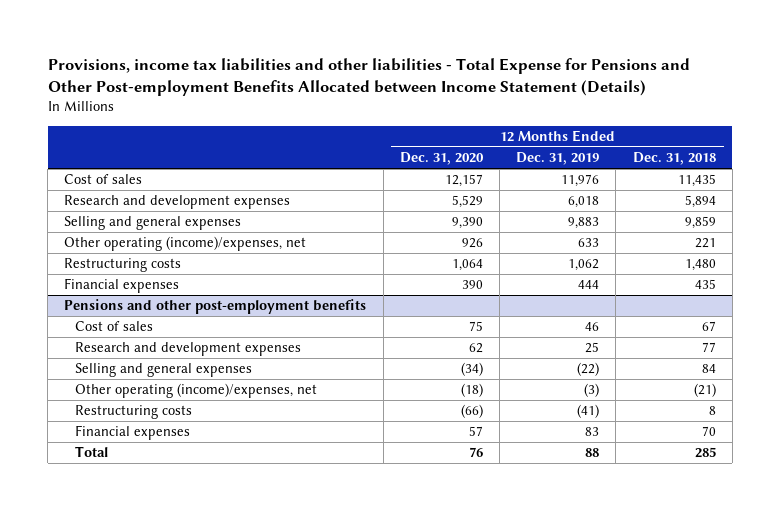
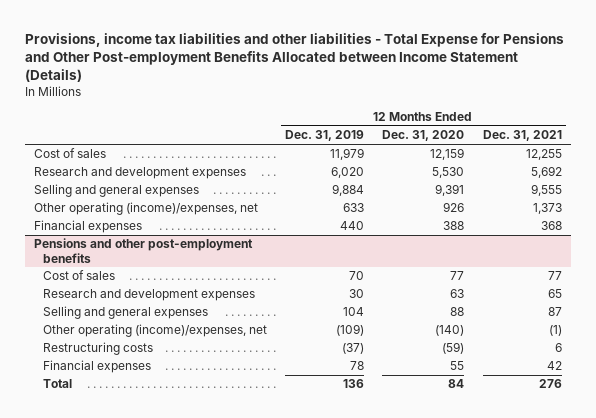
[632,152,716,166] Dec. 31, 2018 -> none
none -> [482,130,562,142] Dec. 31, 2021
[444,174,483,188] 12,157 -> [430,148,465,161] 12,159
[561,174,600,188] 11,976 -> [330,148,365,161] 11,979
[451,195,483,209] 5,529 -> [432,167,465,179] 5,530
[568,196,600,209] 6,018 -> [331,167,365,179] 6,020
[451,217,483,230] 9,390 -> [435,184,465,197] 9,391
[568,217,600,230] 9,883 -> [332,184,365,197] 9,884
[64,258,182,273] Restructuring costs -> none
[461,280,483,290] 390 -> [443,221,465,231] 388
[578,280,600,290] 444 -> [340,221,365,231] 440
[468,321,483,332] 75 -> [450,271,465,281] 77
[585,322,600,332] 46 -> [349,271,365,281] 70
[468,343,483,354] 62 -> [450,289,465,299] 63
[585,342,600,354] 25 -> [349,289,365,299] 30
[460,362,483,377] (34) -> [450,307,465,317] 88
[577,362,600,377] (22) -> [343,307,365,317] 104
[460,383,483,398] (18) -> [435,325,465,337] (140)
[584,383,600,398] (3) -> [336,324,365,337] (109)
[460,404,483,419] (66) -> [442,342,465,355] (59)
[577,404,600,419] (41) -> [342,343,365,355] (37)
[468,426,483,437] 57 -> [450,361,465,371] 55
[585,427,600,437] 83 -> [350,361,365,371] 78
[468,447,483,458] 76 -> [448,379,465,389] 84
[585,448,600,458] 88 -> [343,379,365,389] 136

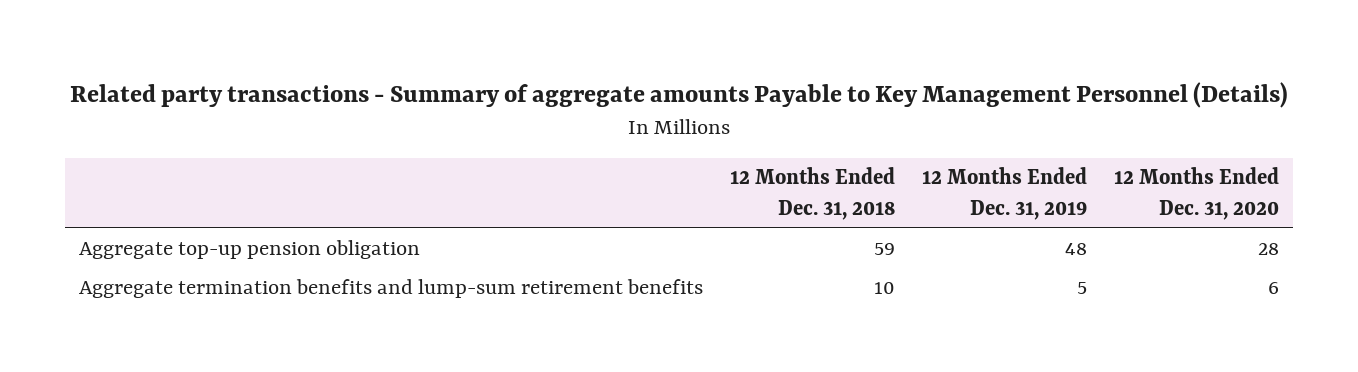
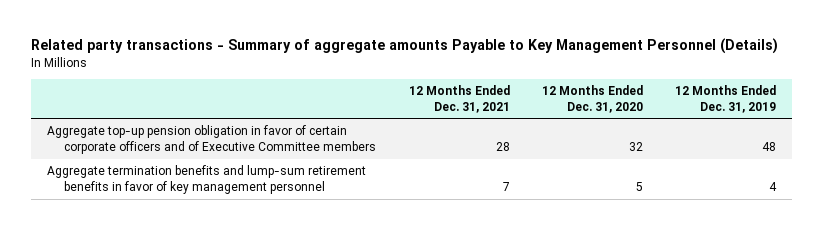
[730,167,896,220] 12 Months Ended Dec. 31, 2018 -> none
none -> [408,85,510,113] 12 Months Ended Dec. 31, 2021
[78,240,420,260] Aggregate top-up pension obligation -> [47,125,377,154] Aggregate top-up pension obligation in favor of certain corporate officers and of Executive Committee members
[1258,243,1280,256] 28 -> [628,141,643,151] 32
[78,279,703,299] Aggregate termination benefits and lump-sum retirement benefits -> [47,165,367,194] Aggregate termination benefits and lump-sum retirement benefits in favor of key management personnel
[1077,282,1088,295] 5 -> [769,181,778,191] 4
[1268,282,1280,295] 6 -> [635,181,643,191] 5

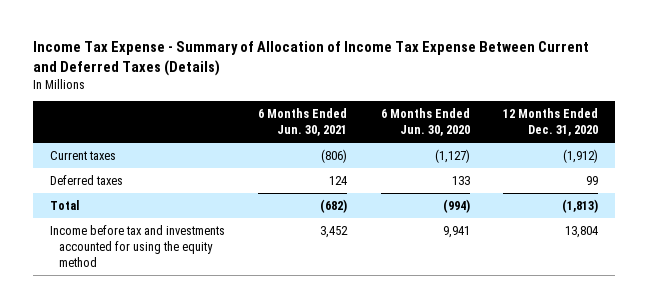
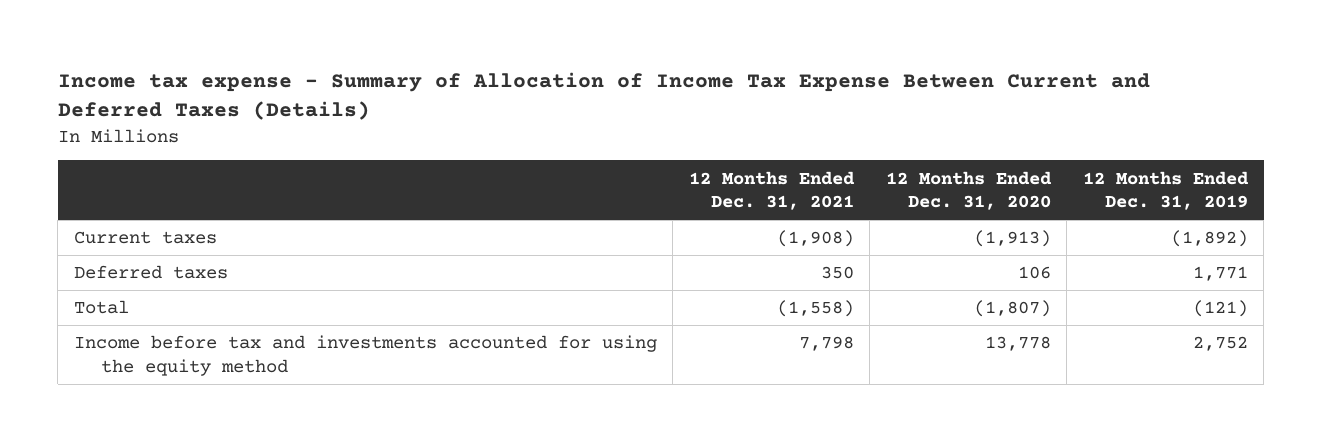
[32,41,589,76] Income Tax Expense - Summary of Allocation of Income Tax Expense Between Current and Deferred Taxes (Details) -> [57,71,1150,121] Income tax expense - Summary of Allocation of Income Tax Expense Between Current and Deferred Taxes (Details)
[258,108,348,137] 6 Months Ended Jun. 30, 2021 -> none
[380,108,470,137] 6 Months Ended Jun. 30, 2020 -> none
none -> [688,170,855,211] 12 Months Ended Dec. 31, 2021
none -> [1082,170,1249,211] 12 Months Ended Dec. 31, 2019
[563,149,599,164] (1,912) -> [973,230,1051,248] (1,913)
[586,176,599,186] 99 -> [1017,266,1051,280] 106
[562,199,599,214] (1,813) -> [973,300,1051,318] (1,807)
[565,226,599,239] 13,804 -> [984,336,1051,352] 13,778

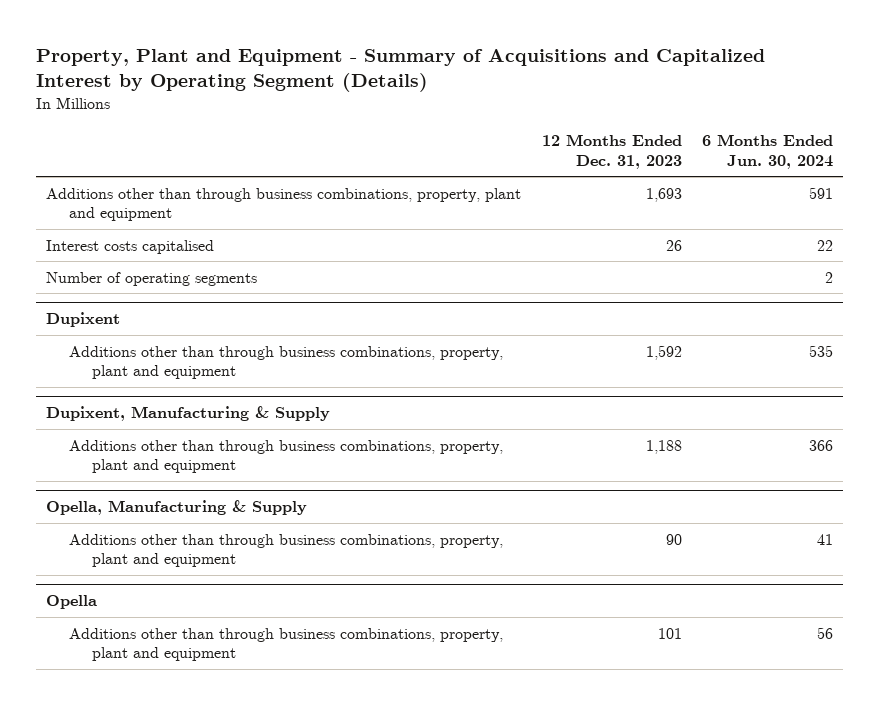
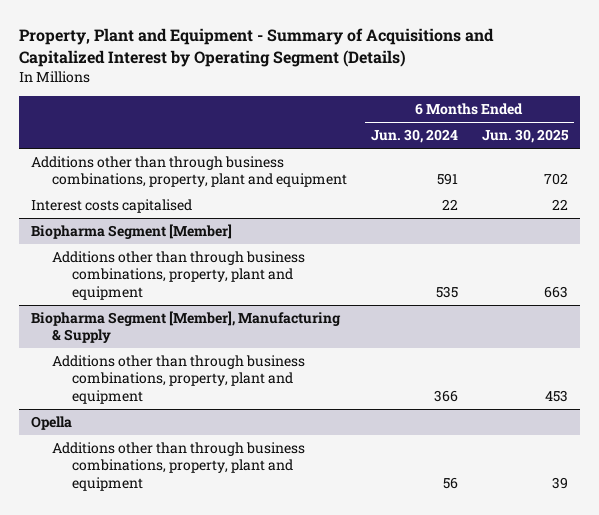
[541,134,682,170] 12 Months Ended Dec. 31, 2023 -> none
none -> [481,129,569,144] Jun. 30, 2025
[46,271,258,286] Number of operating segments -> none
[46,312,121,328] Dupixent -> [31,224,233,240] Biopharma Segment [Member]
[46,406,331,422] Dupixent, Manufacturing & Supply -> none
none -> [31,311,342,344] Biopharma Segment [Member], Manufacturing & Supply
[46,500,308,516] Opella, Manufacturing & Supply -> none
[69,533,504,568] Additions other than through business combinations, property, plant and equipment -> none

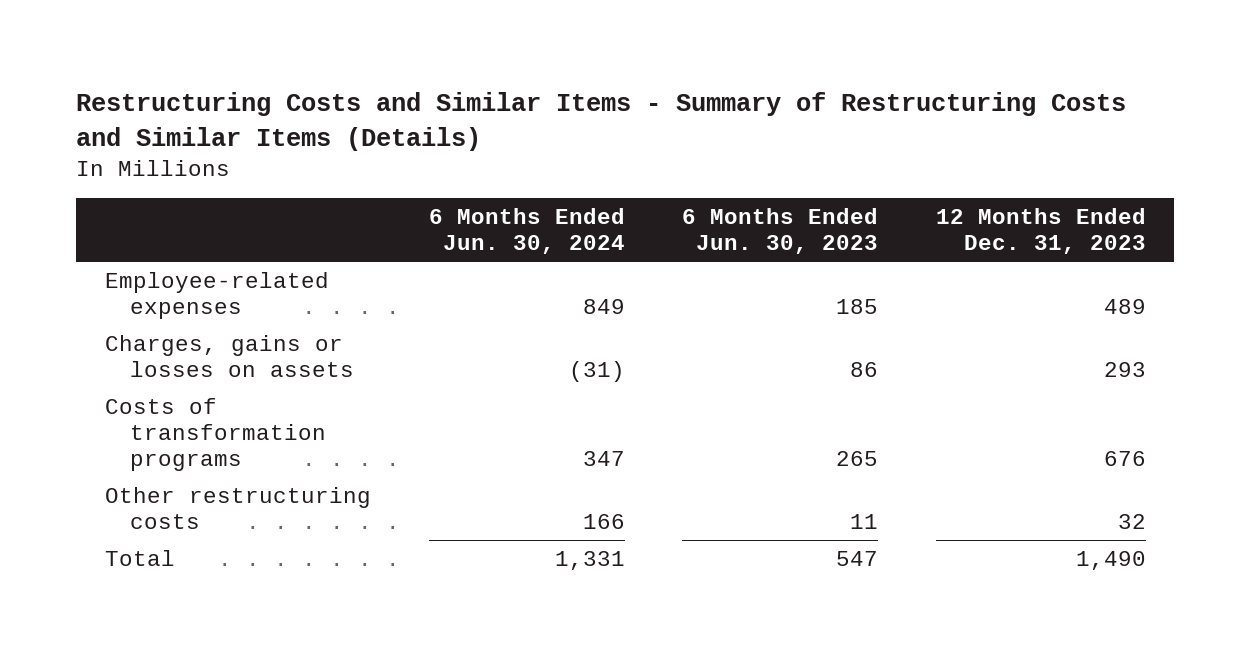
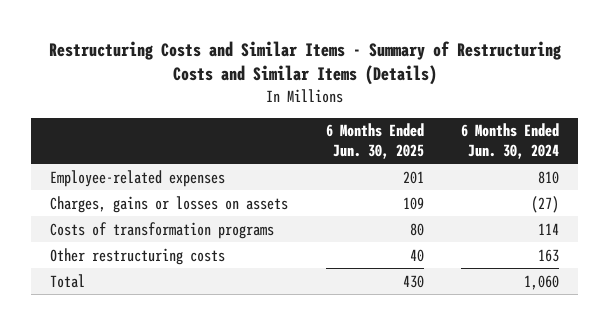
[682,208,879,254] 6 Months Ended Jun. 30, 2023 -> none
[935,208,1146,254] 12 Months Ended Dec. 31, 2023 -> none
none -> [325,123,424,159] 6 Months Ended Jun. 30, 2025
[582,298,625,314] 849 -> [538,170,560,184] 810
[568,360,625,382] (31) -> [531,195,560,213] (27)
[582,450,625,466] 347 -> [538,222,560,235] 114
[582,513,625,529] 166 -> [538,248,560,262] 163
[554,551,625,571] 1,331 -> [524,274,560,290] 1,060

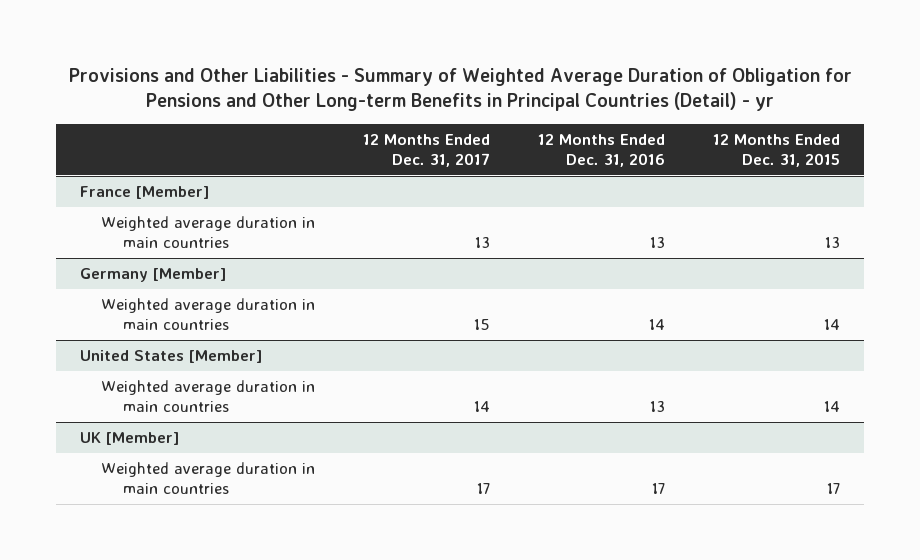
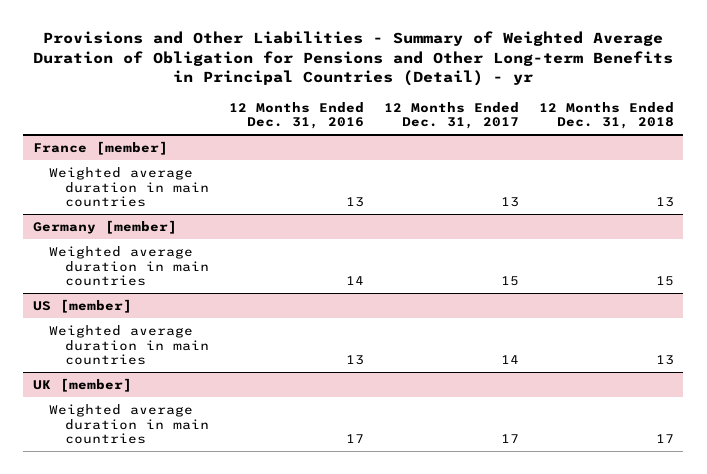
[712,133,840,168] 12 Months Ended Dec. 31, 2015 -> none
none -> [538,101,674,130] 12 Months Ended Dec. 31, 2018
[80,185,210,199] France [Member] -> [33,140,169,155] France [member]
[80,267,227,282] Germany [Member] -> [33,219,178,234] Germany [member]
[80,349,263,363] United States [Member] -> [33,298,133,313] US [member]
[80,431,180,445] UK [Member] -> [33,377,133,392] UK [member]

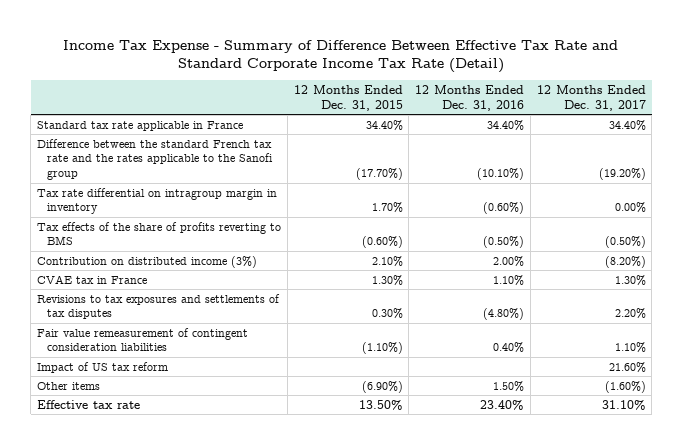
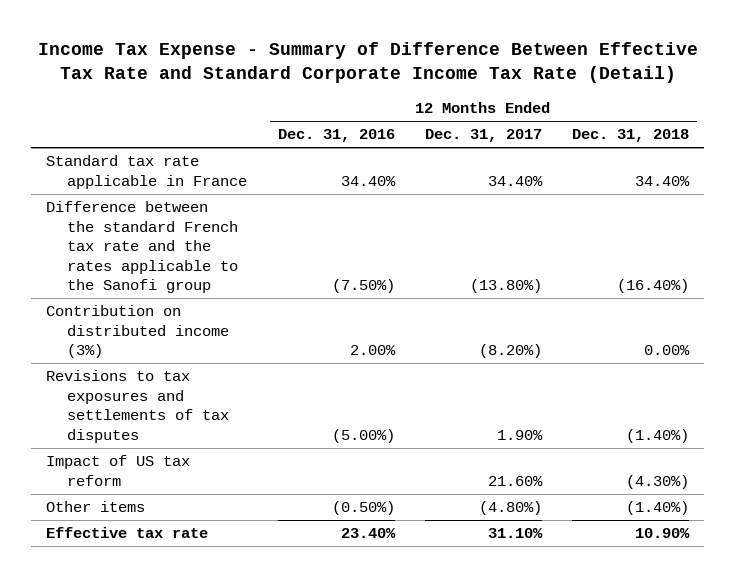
[293,84,403,111] 12 Months Ended Dec. 31, 2015 -> none
none -> [572,129,690,143] Dec. 31, 2018
[37,187,278,215] Tax rate differential on intragroup margin in inventory -> none
[37,221,282,246] Tax effects of the share of profits reverting to BMS -> none
[477,168,525,181] (10.10%) -> [331,279,395,294] (7.50%)
[598,168,646,181] (19.20%) -> [469,279,542,294] (13.80%)
[37,274,148,284] CVAE tax in France -> none
[37,327,249,352] Fair value remeasurement of contingent consideration liabilities -> none
[483,308,525,321] (4.80%) -> [331,428,395,443] (5.00%)
[614,308,646,320] 2.20% -> [496,429,543,440] 1.90%
[493,380,525,392] 1.50% -> [331,501,395,516] (0.50%)
[604,380,646,393] (1.60%) -> [478,501,542,516] (4.80%)

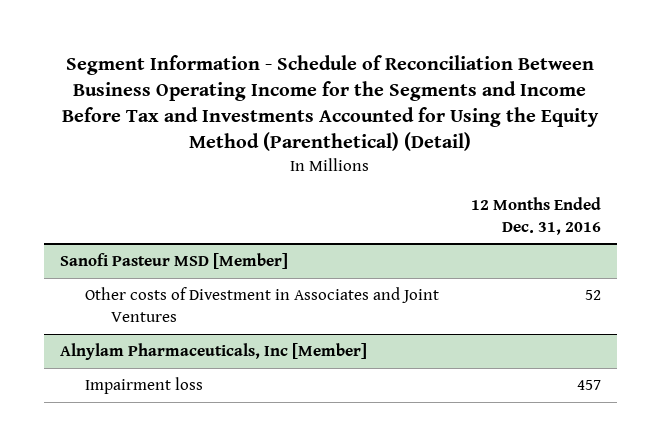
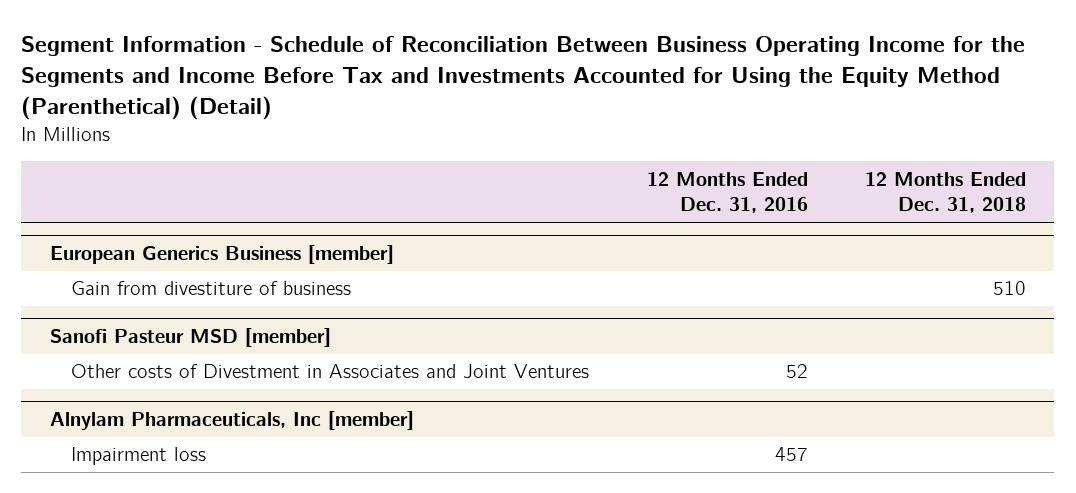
none -> [864,171,1026,214] 12 Months Ended Dec. 31, 2018
none -> [49,245,394,265] European Generics Business [member]
none -> [71,281,352,296] Gain from divestiture of business
[59,253,288,270] Sanofi Pasteur MSD [Member] -> [49,328,331,348] Sanofi Pasteur MSD [member]
[59,343,367,361] Alnylam Pharmaceuticals, Inc [Member] -> [49,411,414,431] Alnylam Pharmaceuticals, Inc [member]

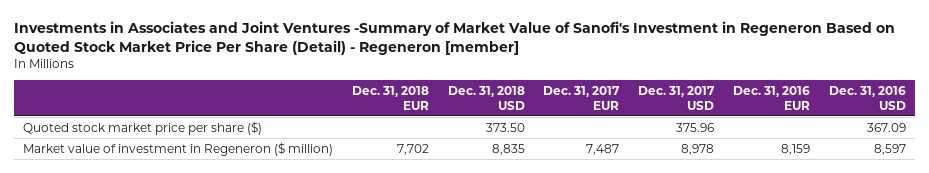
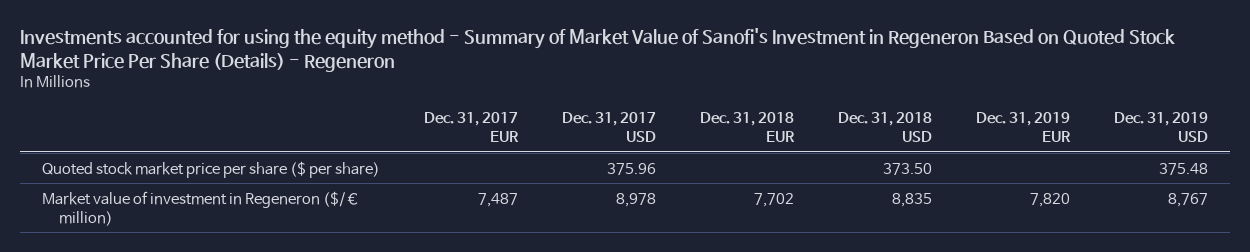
[13,20,895,55] Investments in Associates and Joint Ventures -Summary of Market Value of Sanofi's Investment in Regeneron Based on Quoted Stock Market Price Per Share (Detail) - Regeneron [member] -> [19,28,1175,72] Investments accounted for using the equity method - Summary of Market Value of Sanofi's Investment in Regeneron Based on Quoted Stock Market Price Per Share (Details) - Regeneron
[732,86,810,110] Dec. 31, 2016 EUR -> none
[828,86,906,110] Dec. 31, 2016 USD -> none
none -> [975,111,1071,142] Dec. 31, 2019 EUR
none -> [1113,111,1208,142] Dec. 31, 2019 USD
[23,120,263,135] Quoted stock market price per share ($) -> [41,160,380,178] Quoted stock market price per share ($ per share)
[23,141,334,156] Market value of investment in Regeneron ($ million) -> [41,190,359,226] Market value of investment in Regeneron ($/€ million)

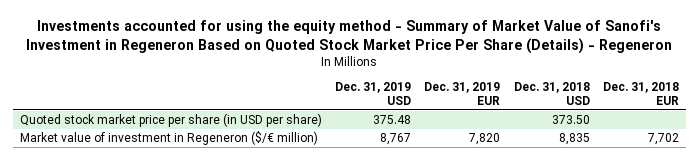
[423,111,519,142] Dec. 31, 2017 EUR -> none
[561,111,656,142] Dec. 31, 2017 USD -> none
[41,160,380,178] Quoted stock market price per share ($ per share) -> [19,113,322,128] Quoted stock market price per share (in USD per share)

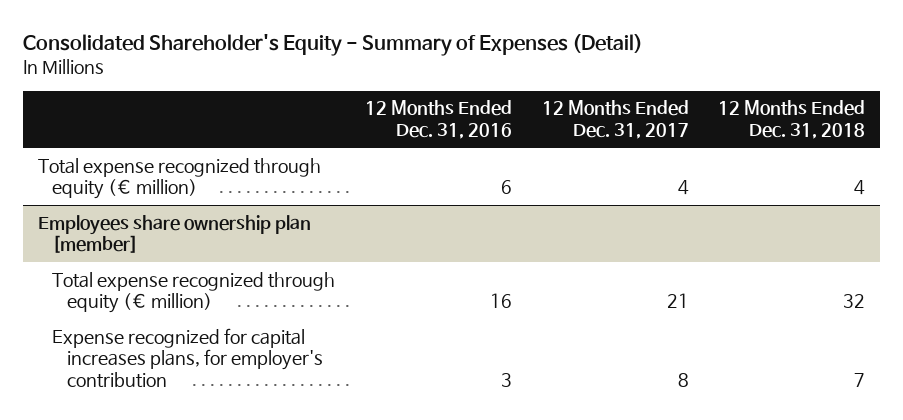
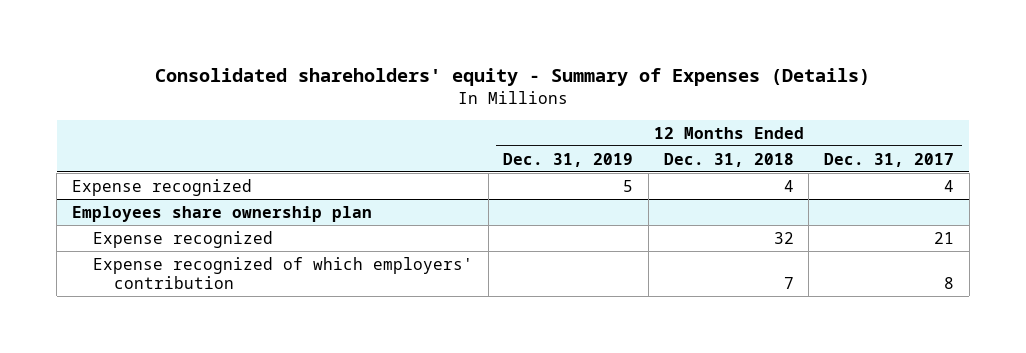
[23,34,644,57] Consolidated Shareholder's Equity - Summary of Expenses (Detail) -> [154,67,870,86] Consolidated shareholders' equity - Summary of Expenses (Details)
[365,100,513,140] 12 Months Ended Dec. 31, 2016 -> none
none -> [503,152,634,167] Dec. 31, 2019
[37,157,321,200] Total expense recognized through equity (€ million) -> [71,178,252,196] Expense recognized
[37,214,311,254] Employees share ownership plan [member] -> [71,205,372,222] Employees share ownership plan
[52,271,336,314] Total expense recognized through equity (€ million) -> [93,230,274,248] Expense recognized
[52,327,324,389] Expense recognized for capital increases plans, for employer's contribution -> [93,256,474,290] Expense recognized of which employers' contribution

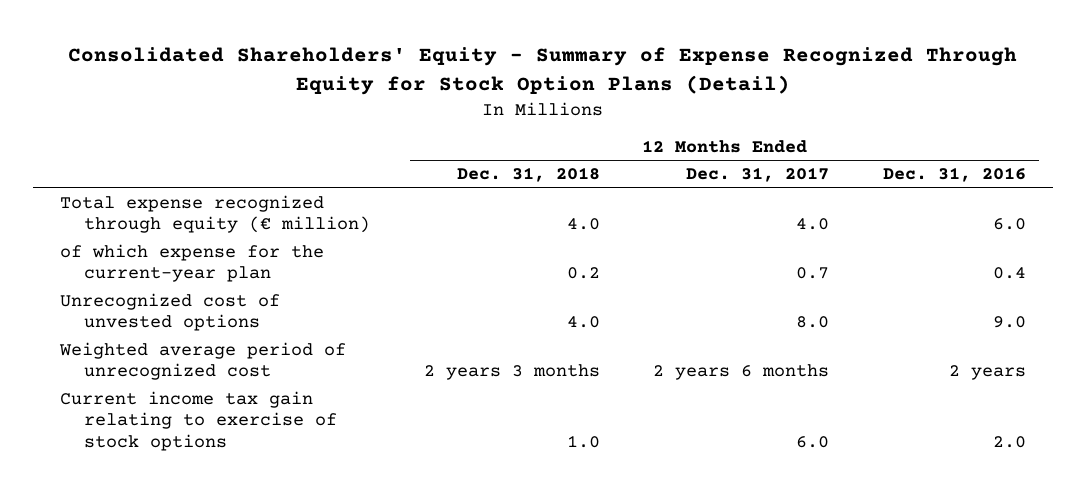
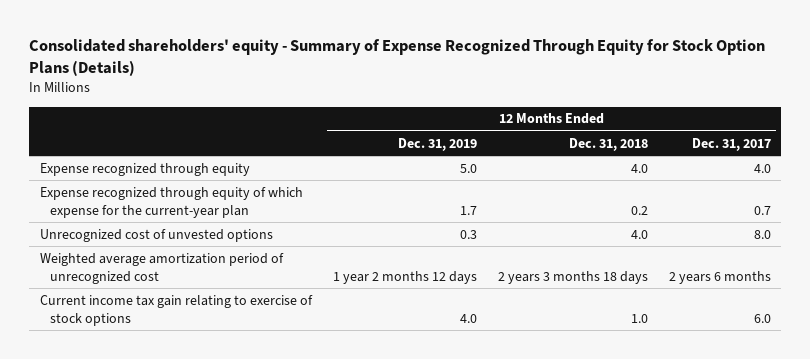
[67,47,1017,95] Consolidated Shareholders' Equity - Summary of Expense Recognized Through Equity for Stock Option Plans (Detail) -> [28,39,765,77] Consolidated shareholders' equity - Summary of Expense Recognized Through Equity for Stock Option Plans (Details)
[883,167,1027,183] Dec. 31, 2016 -> none
none -> [397,137,477,151] Dec. 31, 2019
[59,195,371,234] Total expense recognized through equity (€ million) -> [39,162,250,176] Expense recognized through equity
[59,244,324,283] of which expense for the current-year plan -> [39,186,303,218] Expense recognized through equity of which expense for the current-year plan
[58,342,346,381] Weighted average period of unrecognized cost -> [39,252,284,284] Weighted average amortization period of unrecognized cost
[423,364,600,381] 2 years 3 months -> [497,270,648,284] 2 years 3 months 18 days

